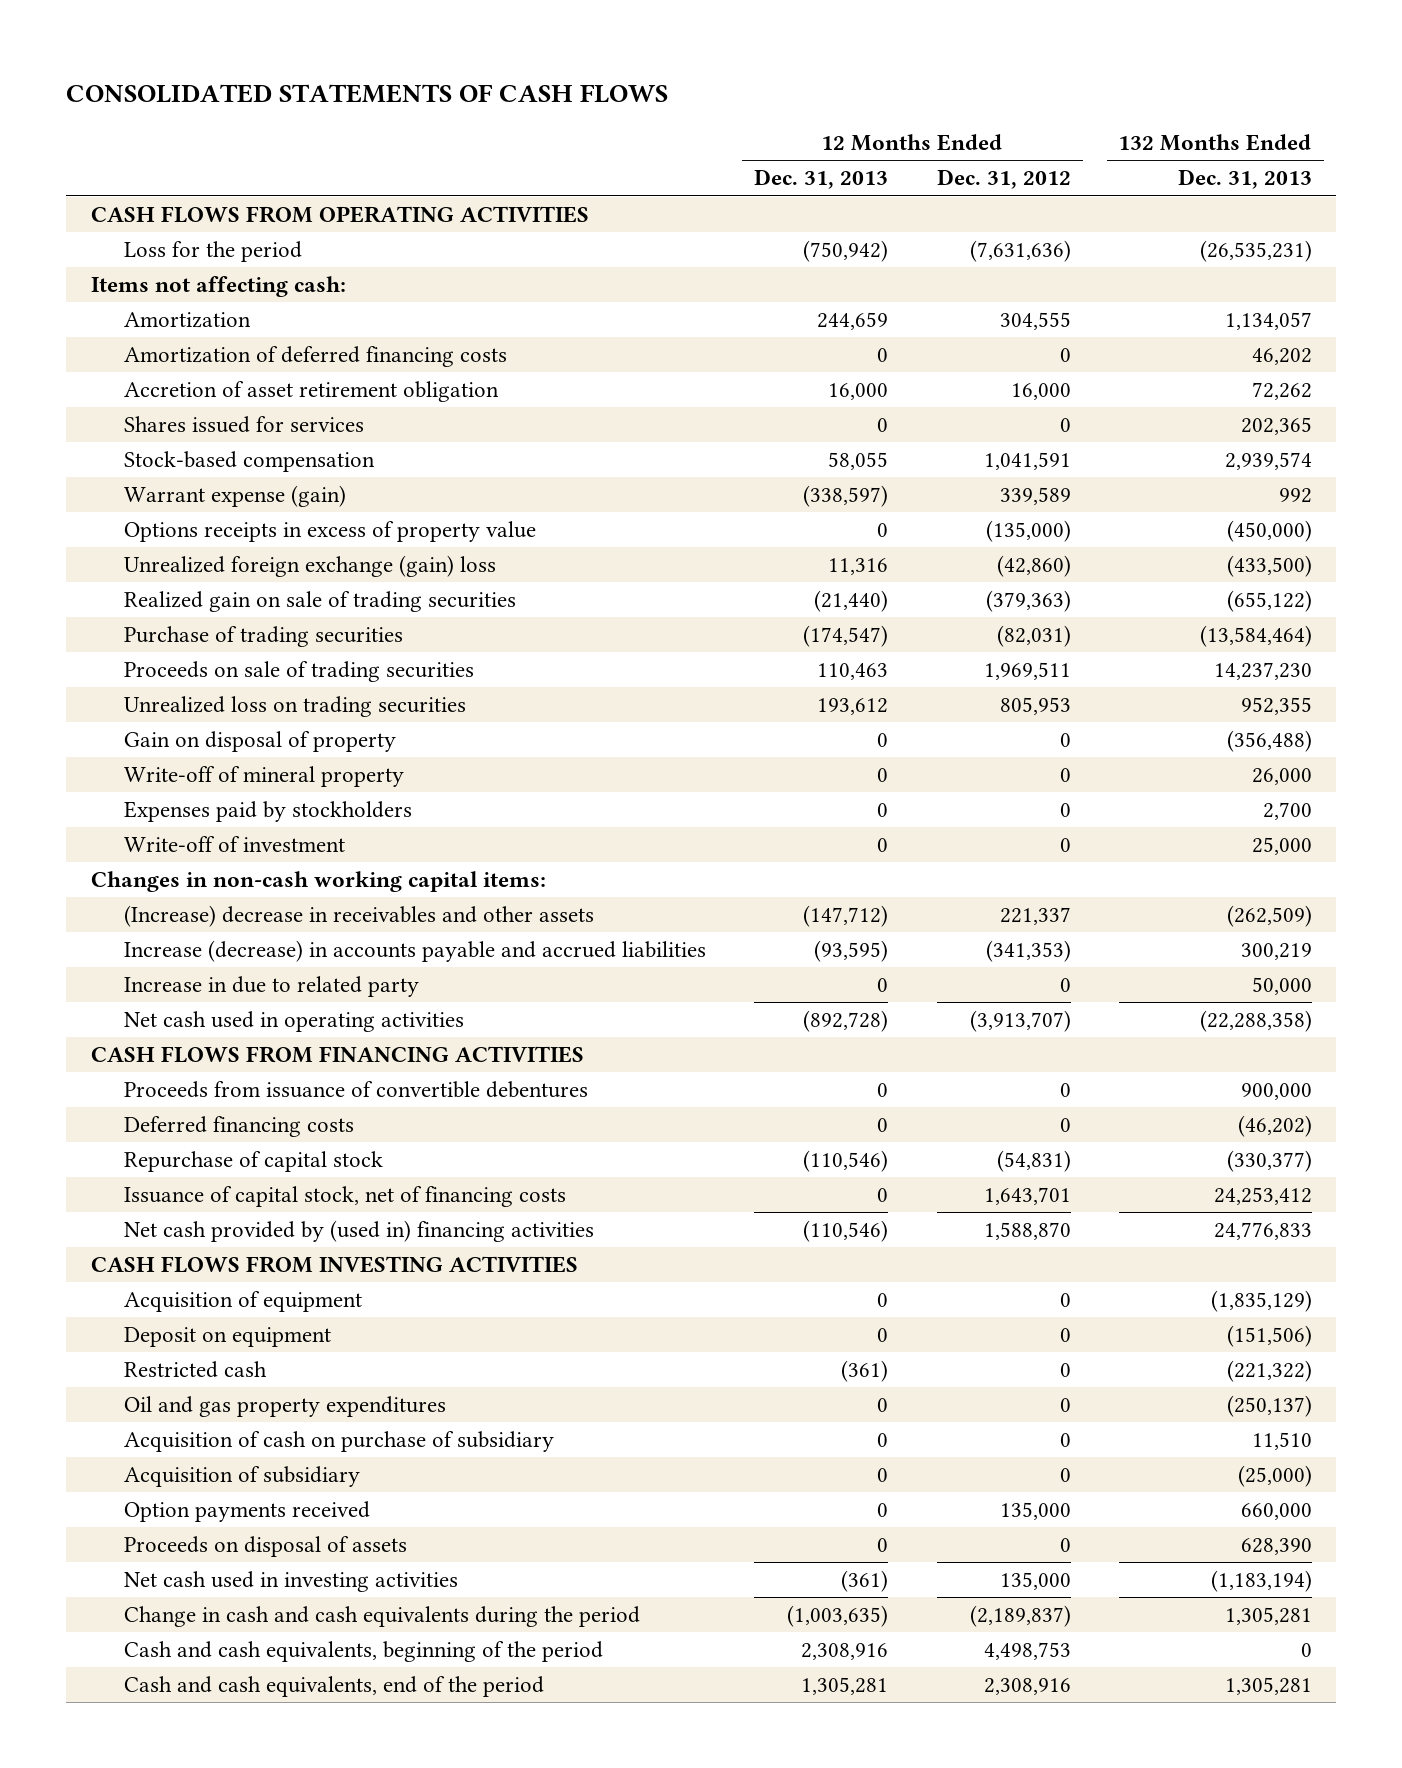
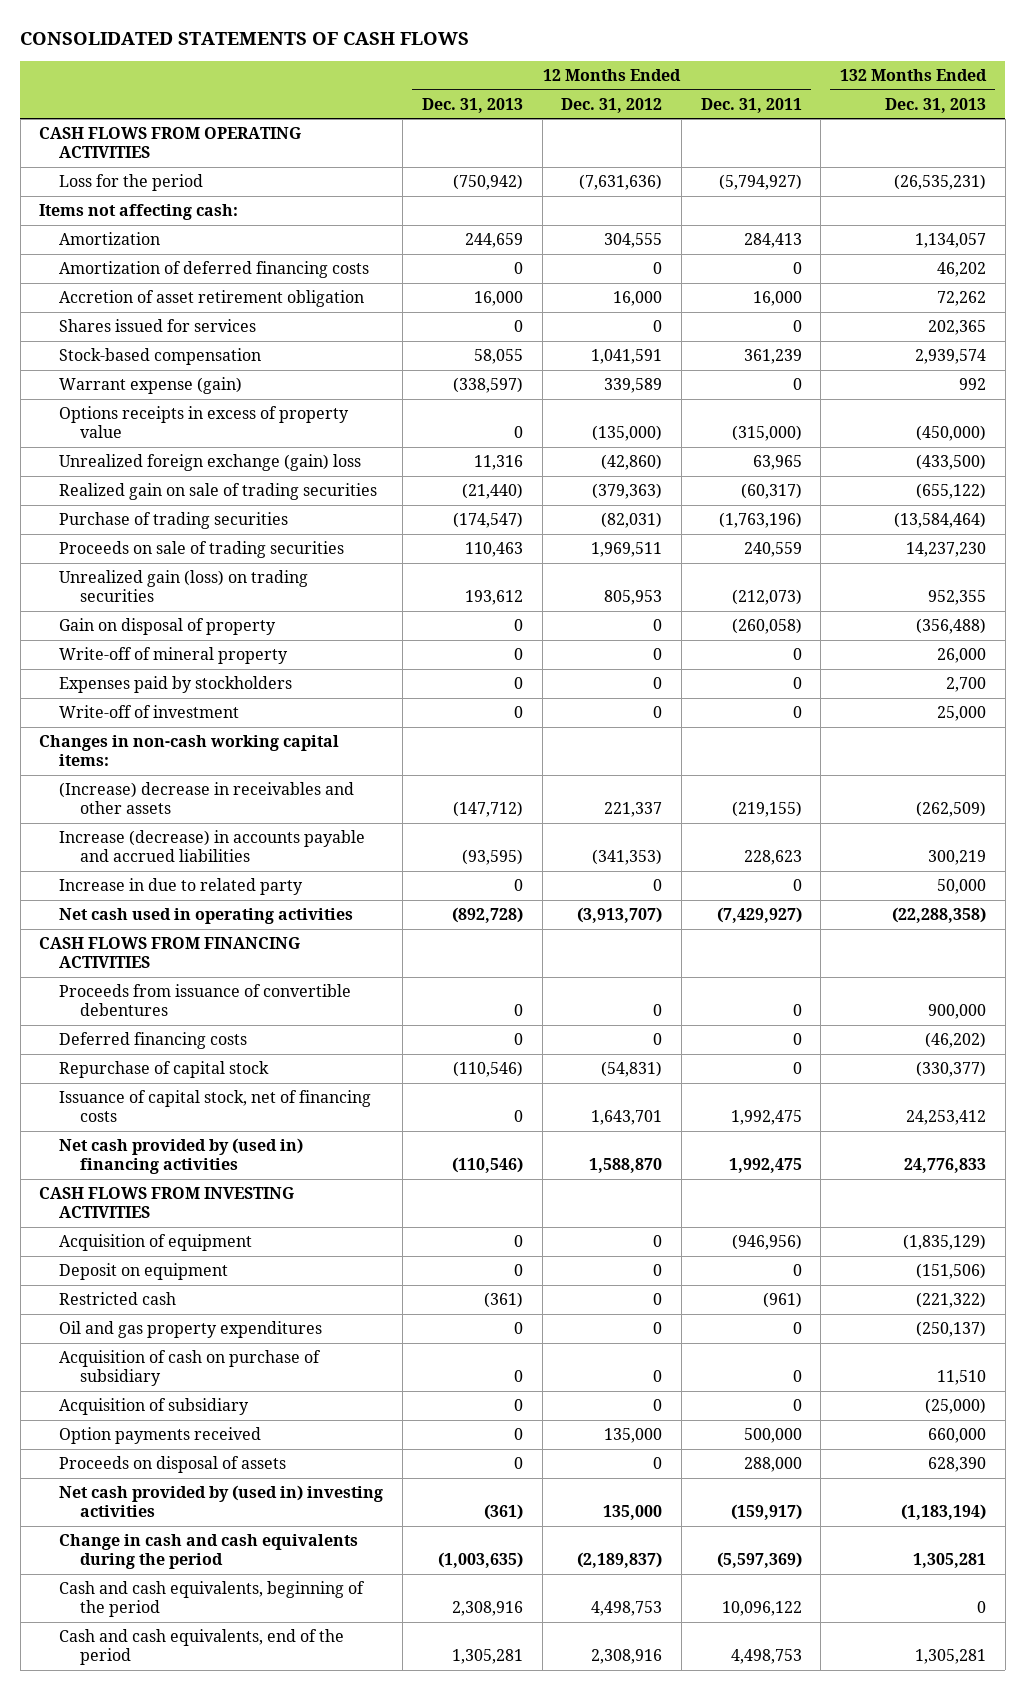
none -> [700,97,802,113] Dec. 31, 2011
[124,696,467,718] Unrealized loss on trading securities -> [59,570,309,603] Unrealized gain (loss) on trading securities
[124,1571,459,1593] Net cash used in investing activities -> [59,1485,384,1518] Net cash provided by (used in) investing activities

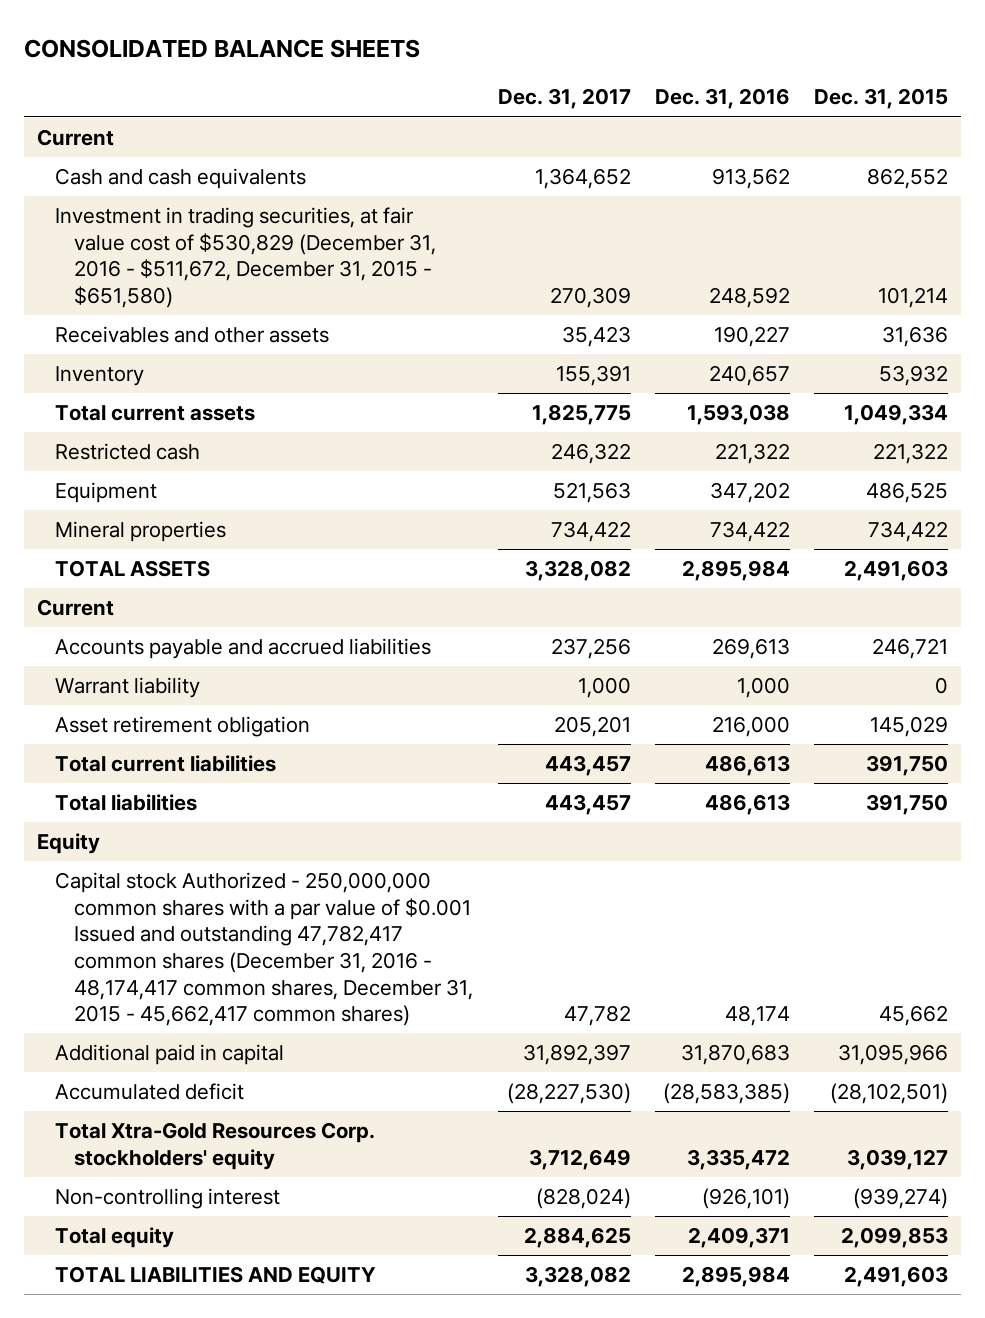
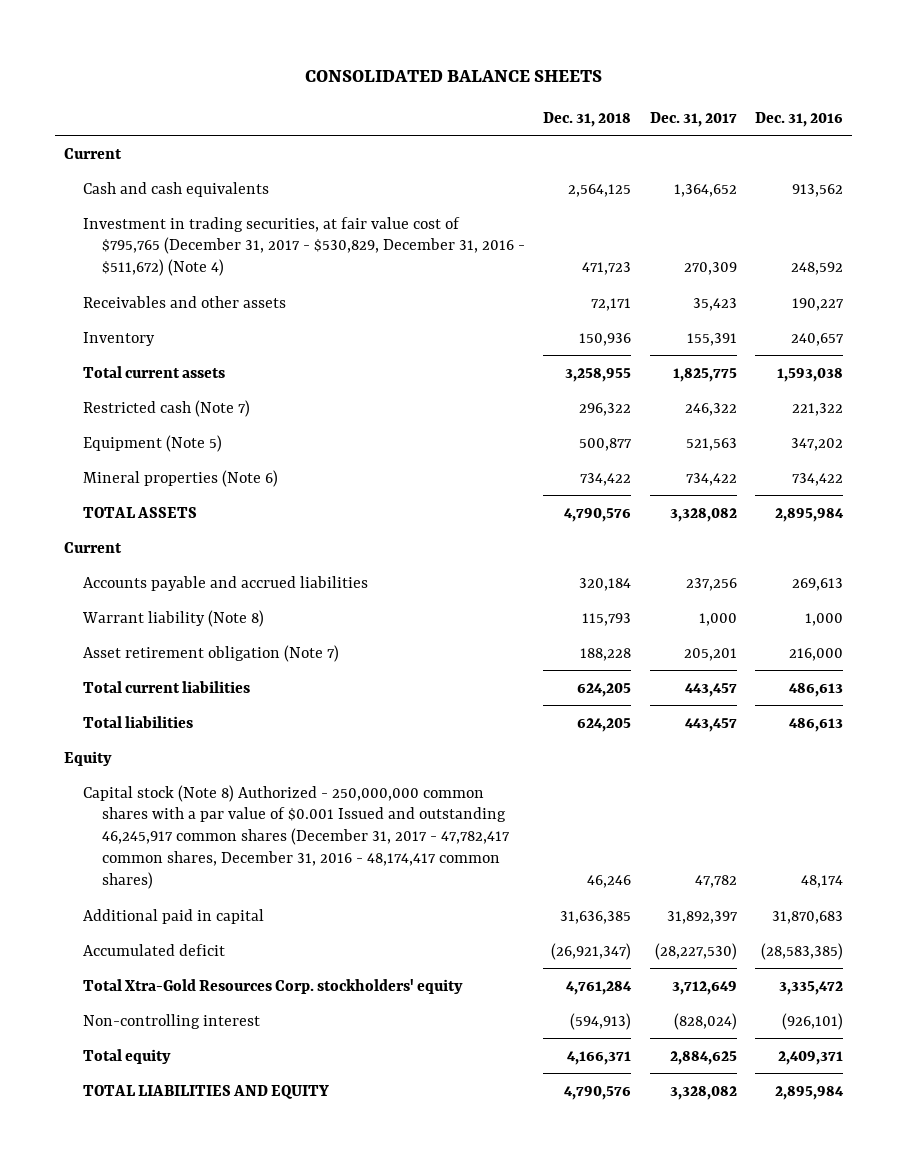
[814,88,949,110] Dec. 31, 2015 -> none
none -> [543,111,632,127] Dec. 31, 2018
[55,206,437,308] Investment in trading securities, at fair value cost of $530,829 (December 31, 2016 - $511,672, December 31, 2015 - $651,580) -> [82,216,525,277] Investment in trading securities, at fair value cost of $795,765 (December 31, 2017 - $530,829, December 31, 2016 - $511,672) (Note 4)
[55,442,201,460] Restricted cash -> [82,399,250,417] Restricted cash (Note 7)
[55,481,158,503] Equipment -> [82,434,222,452] Equipment (Note 5)
[55,520,227,542] Mineral properties -> [82,469,278,487] Mineral properties (Note 6)
[55,676,201,698] Warrant liability -> [81,609,264,627] Warrant liability (Note 8)
[55,715,311,737] Asset retirement obligation -> [82,644,339,662] Asset retirement obligation (Note 7)
[55,871,474,1027] Capital stock Authorized - 250,000,000 common shares with a par value of $0.001 Issued and outstanding 47,782,417 common shares (December 31, 2016 - 48,174,417 common shares, December 31, 2015 - 45,662,417 common shares) -> [82,784,510,890] Capital stock (Note 8) Authorized - 250,000,000 common shares with a par value of $0.001 Issued and outstanding 46,245,917 common shares (December 31, 2017 - 47,782,417 common shares, December 31, 2016 - 48,174,417 common shares)

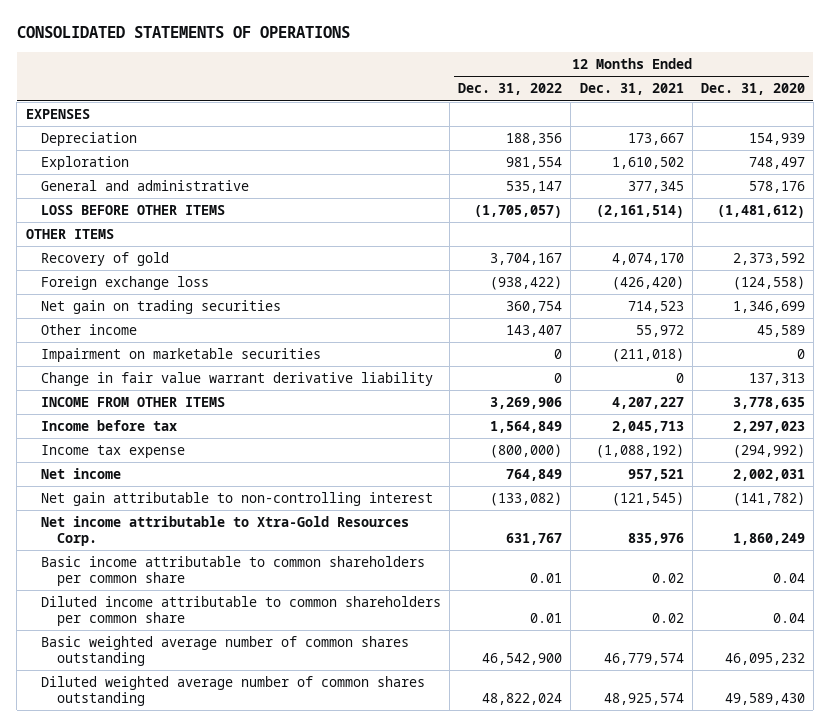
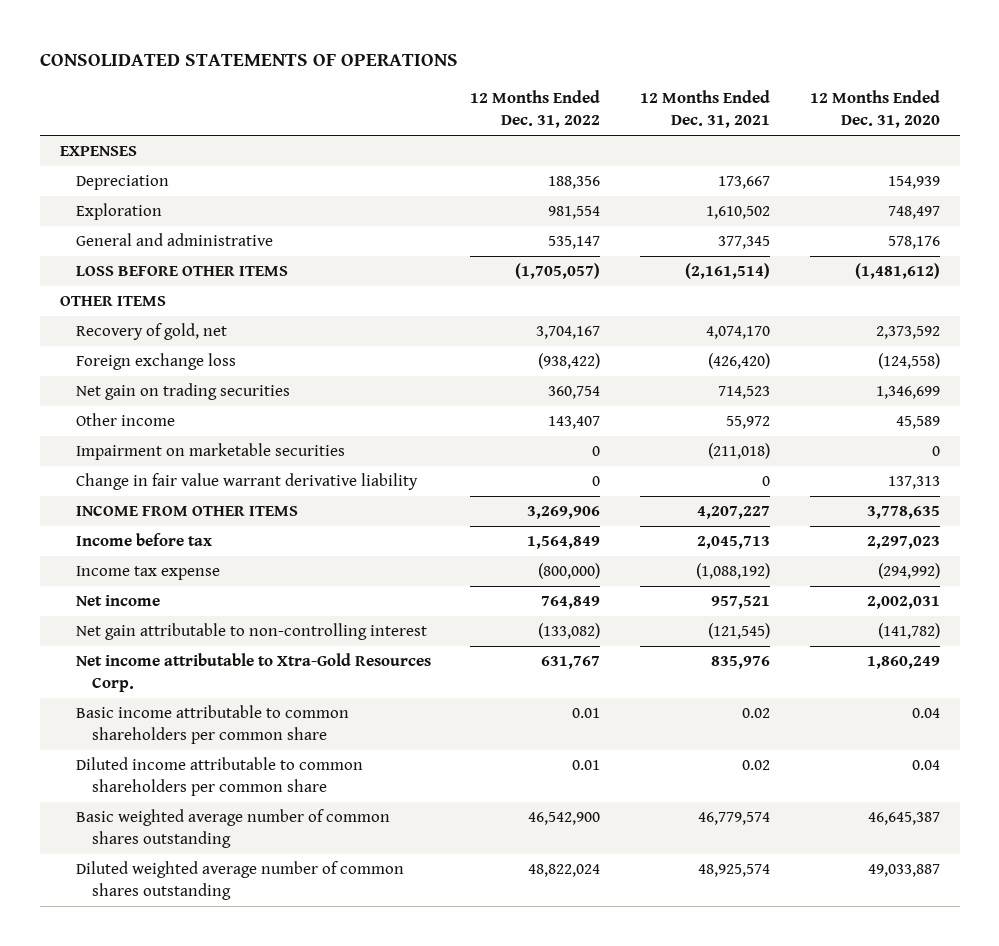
[41,252,170,267] Recovery of gold -> [75,323,227,341] Recovery of gold, net
[724,652,805,665] 46,095,232 -> [867,812,940,826] 46,645,387
[724,692,805,705] 49,589,430 -> [867,864,940,878] 49,033,887

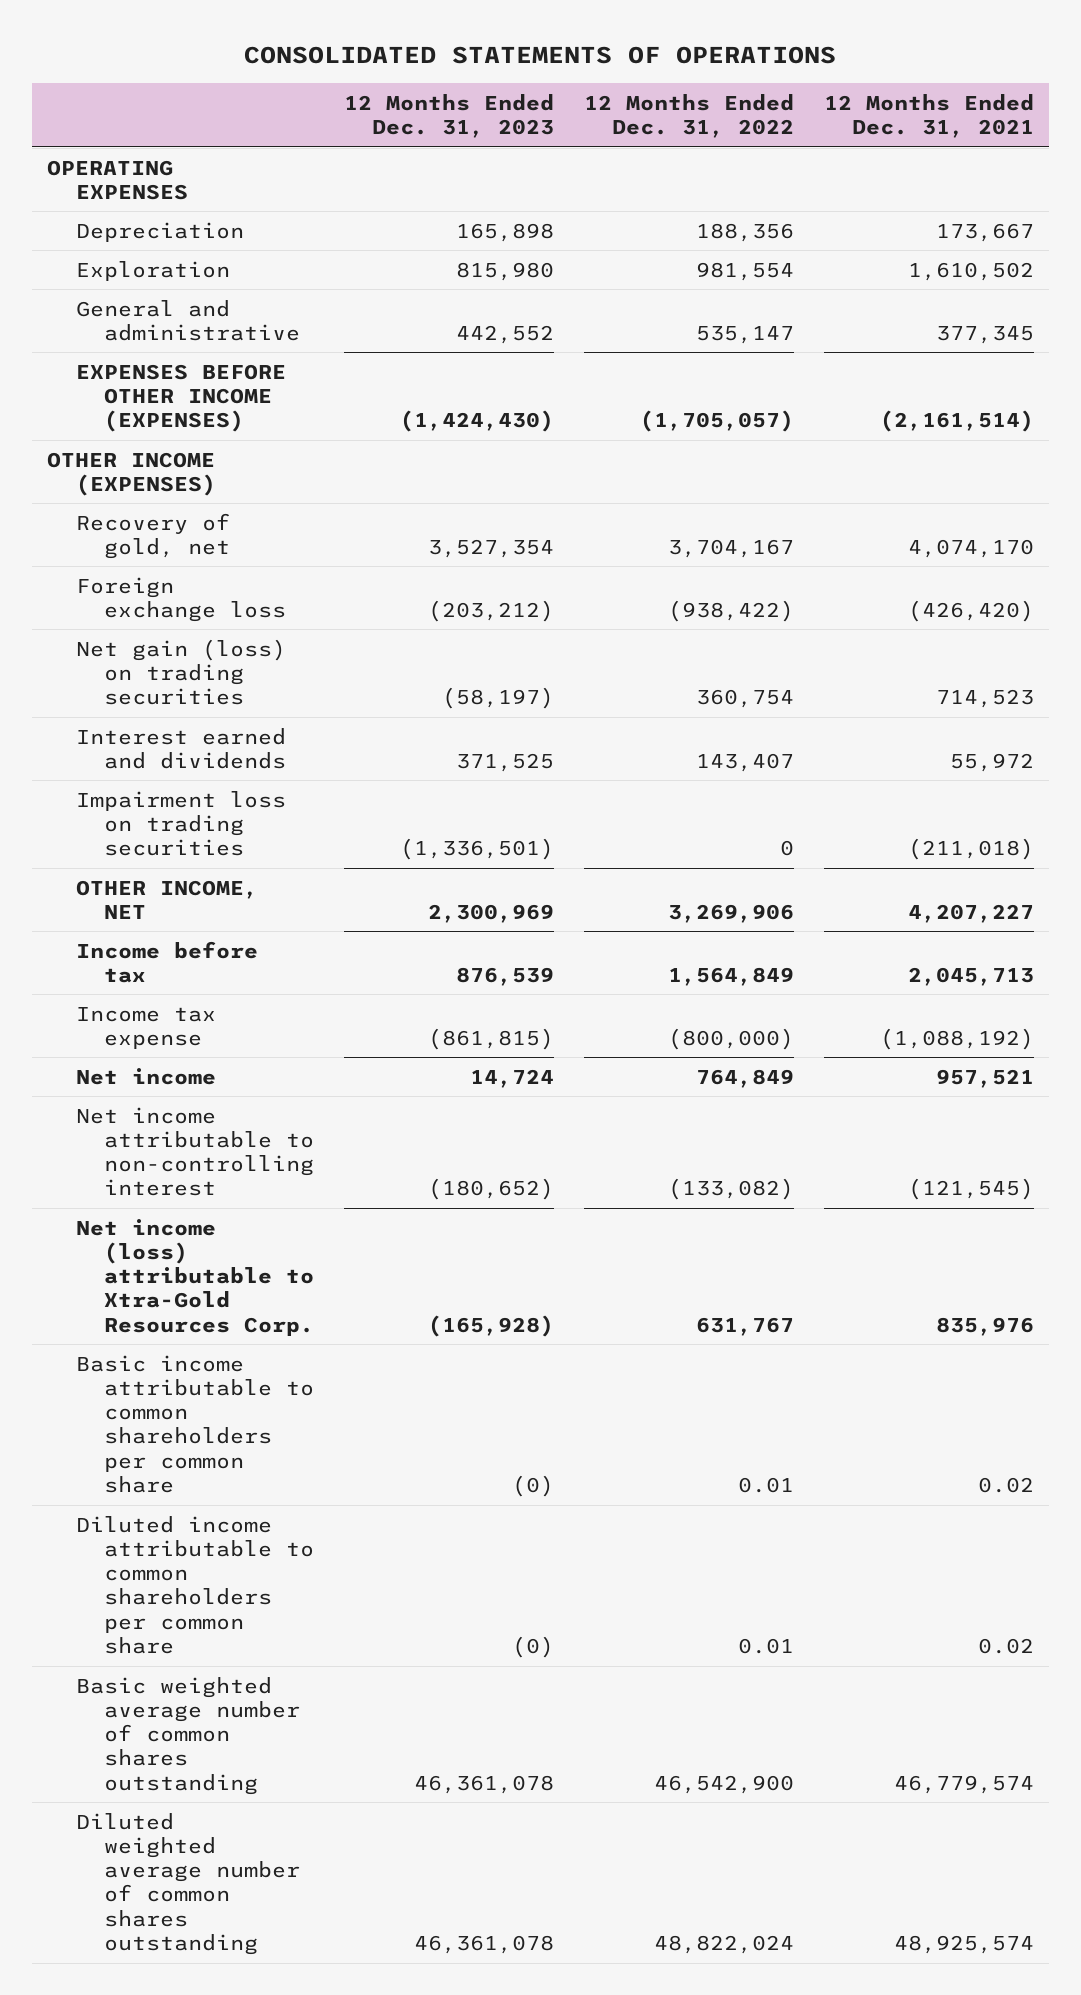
[809,90,940,129] 12 Months Ended Dec. 31, 2020 -> none
none -> [344,93,555,138] 12 Months Ended Dec. 31, 2023
[59,146,137,157] EXPENSES -> [46,159,188,200] OPERATING EXPENSES
[75,266,288,277] LOSS BEFORE OTHER ITEMS -> [75,363,286,433] EXPENSES BEFORE OTHER INCOME (EXPENSES)
[59,296,166,307] OTHER ITEMS -> [46,451,216,496] OTHER INCOME (EXPENSES)
[75,473,418,491] Change in fair value warrant derivative liability -> none
[75,383,290,401] Net gain on trading securities -> [75,638,286,706] Net gain (loss) on trading securities
[75,413,175,427] Other income -> [75,727,287,769] Interest earned and dividends
[75,443,345,461] Impairment on marketable securities -> [75,790,286,857] Impairment loss on trading securities
[75,505,298,517] INCOME FROM OTHER ITEMS -> [75,879,258,919] OTHER INCOME, NET
[75,623,427,641] Net gain attributable to non-controlling interest -> [75,1106,315,1197] Net income attributable to non-controlling interest
[75,653,431,693] Net income attributable to Xtra-Gold Resources Corp. -> [75,1218,315,1336] Net income (loss) attributable to Xtra-Gold Resources Corp.

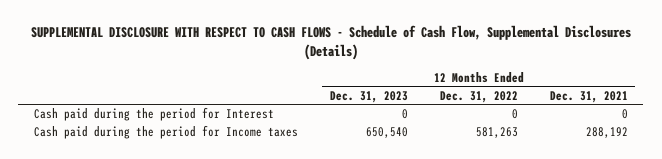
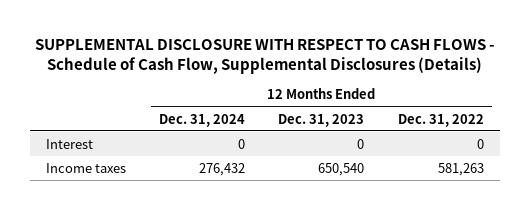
[549,90,628,103] Dec. 31, 2021 -> none
none -> [159,113,246,127] Dec. 31, 2024
[33,107,274,122] Cash paid during the period for Interest -> [46,138,94,149] Interest
[33,125,298,140] Cash paid during the period for Income taxes -> [46,162,127,173] Income taxes

